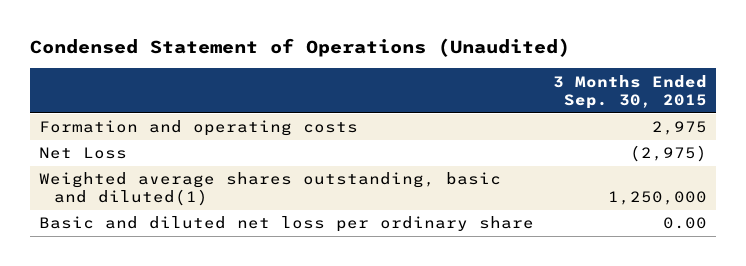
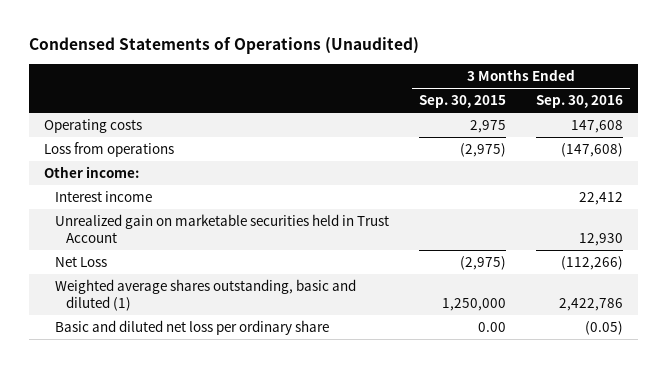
[29,38,570,58] Condensed Statement of Operations (Unaudited) -> [29,37,420,55] Condensed Statements of Operations (Unaudited)
none -> [535,95,623,109] Sep. 30, 2016
[39,120,359,137] Formation and operating costs -> [44,119,143,134] Operating costs
none -> [44,142,175,158] Loss from operations
none -> [44,166,140,179] Other income:
none -> [55,191,153,203] Interest income
none -> [55,214,390,243] Unrealized gain on marketable securities held in Trust Account
[39,172,502,207] Weighted average shares outstanding, basic and diluted(1) -> [55,279,357,311] Weighted average shares outstanding, basic and diluted (1)

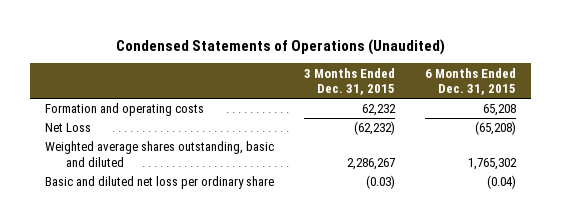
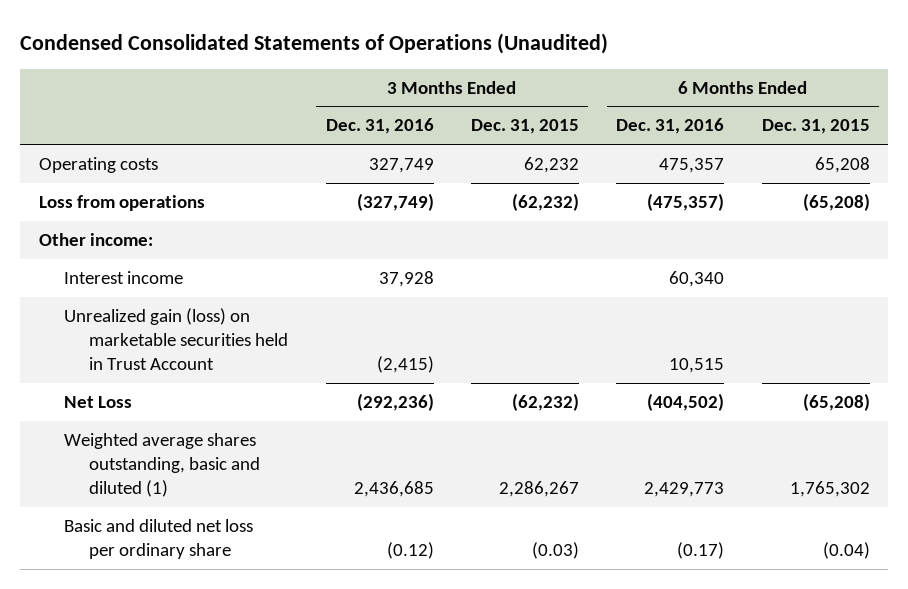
[115,38,445,55] Condensed Statements of Operations (Unaudited) -> [20,32,609,54] Condensed Consolidated Statements of Operations (Unaudited)
none -> [325,118,434,135] Dec. 31, 2016
none -> [616,118,725,135] Dec. 31, 2016
[45,103,205,117] Formation and operating costs -> [38,157,158,174] Operating costs
none -> [38,195,205,212] Loss from operations
none -> [38,233,153,247] Other income:
none -> [64,271,184,285] Interest income
none -> [64,308,289,371] Unrealized gain (loss) on marketable securities held in Trust Account
[45,141,275,167] Weighted average shares outstanding, basic and diluted -> [64,433,261,498] Weighted average shares outstanding, basic and diluted (1)

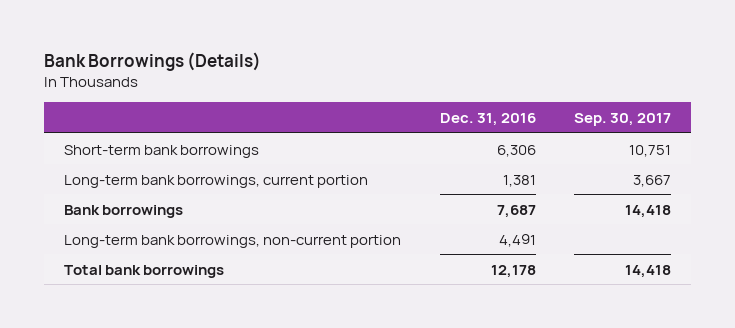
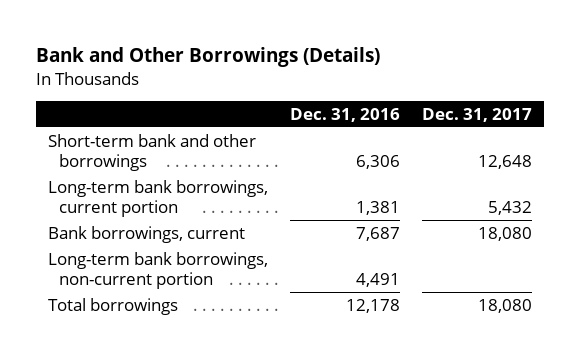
[44,52,262,72] Bank Borrowings (Details) -> [36,47,381,68] Bank and Other Borrowings (Details)
[574,112,672,126] Sep. 30, 2017 -> none
none -> [422,107,533,122] Dec. 31, 2017
[63,144,259,158] Short-term bank borrowings -> [47,133,256,171] Short-term bank and other borrowings
[63,204,183,218] Bank borrowings -> [47,225,245,243] Bank borrowings, current
[63,264,224,278] Total bank borrowings -> [47,297,178,315] Total borrowings

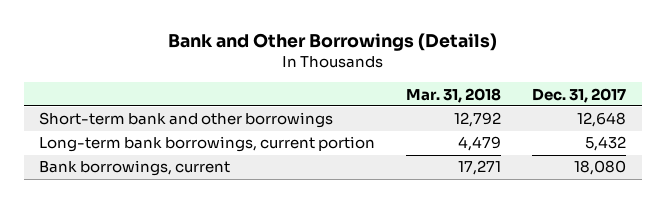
[289,107,400,122] Dec. 31, 2016 -> none
none -> [406,87,502,103] Mar. 31, 2018
[47,251,268,289] Long-term bank borrowings, non-current portion -> none
[47,297,178,315] Total borrowings -> none

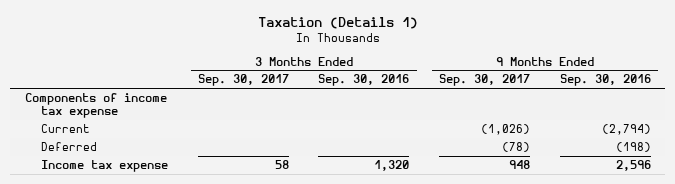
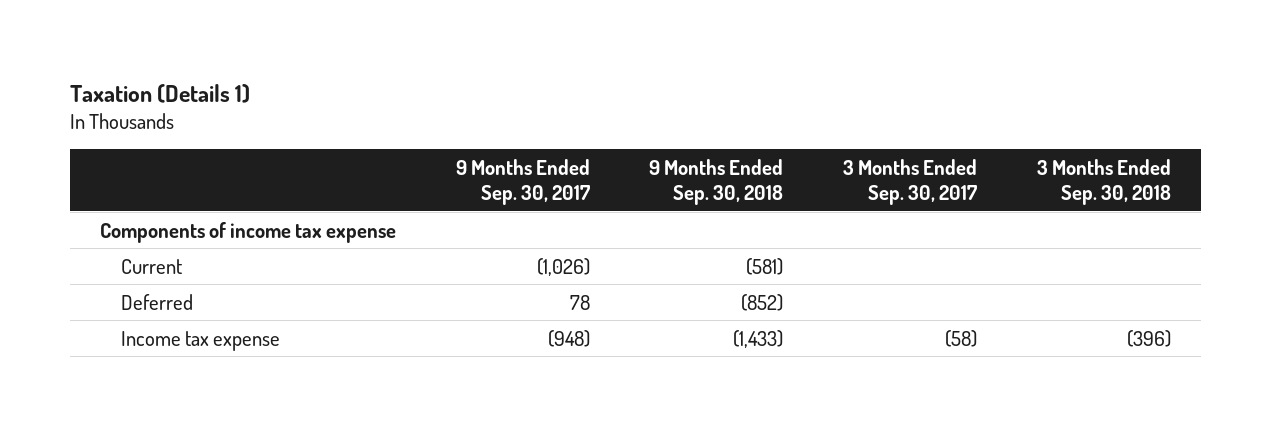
[318,74,410,87] Sep. 30, 2016 -> none
[559,74,651,87] Sep. 30, 2016 -> none
none -> [649,159,784,206] 9 Months Ended Sep. 30, 2018
none -> [1036,159,1171,206] 3 Months Ended Sep. 30, 2018
[502,142,531,153] (78) -> [569,294,590,310] 78
[274,160,289,170] 58 -> [945,329,978,347] (58)
[509,160,531,170] 948 -> [547,329,590,347] (948)

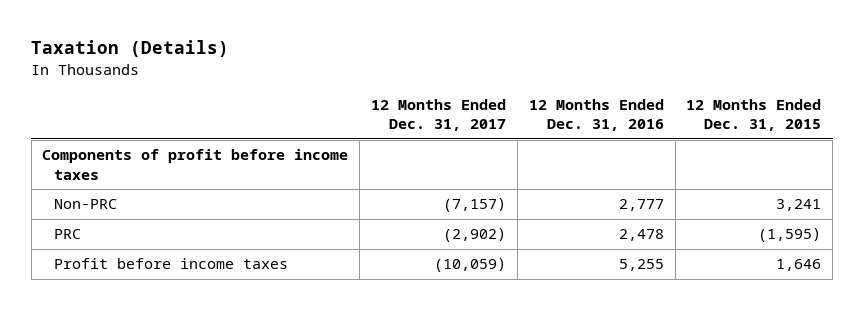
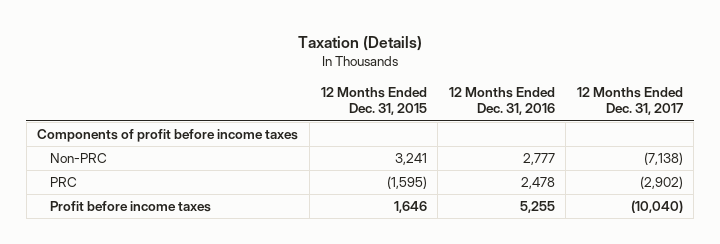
[443,198,507,213] (7,157) -> [643,152,683,166] (7,138)
[434,258,507,273] (10,059) -> [630,200,683,214] (10,040)

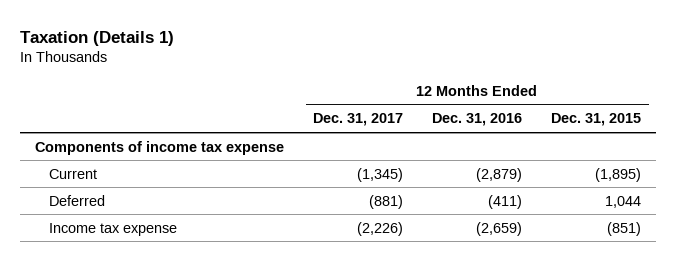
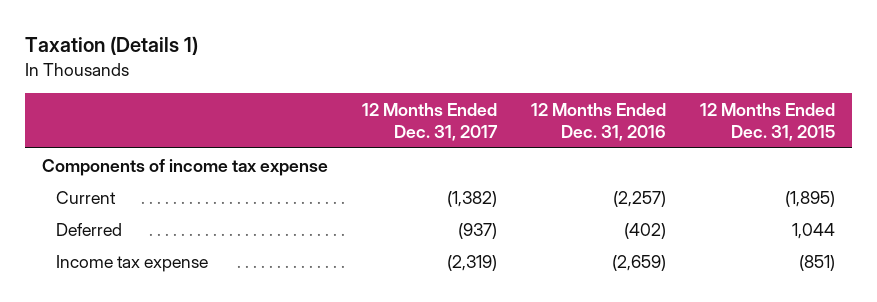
[356,167,403,182] (1,345) -> [446,190,497,207] (1,382)
[476,167,523,182] (2,879) -> [612,190,666,207] (2,257)
[368,194,403,209] (881) -> [457,222,497,239] (937)
[488,194,523,209] (411) -> [623,222,666,239] (402)
[356,221,403,236] (2,226) -> [446,254,497,271] (2,319)

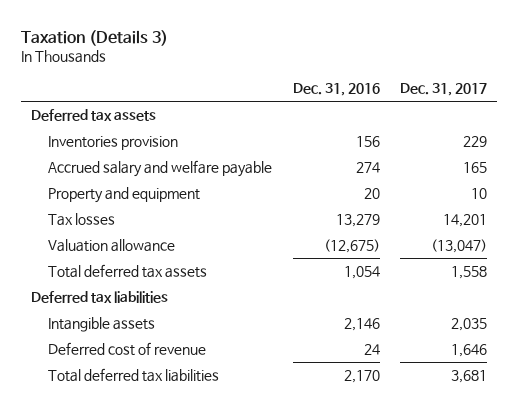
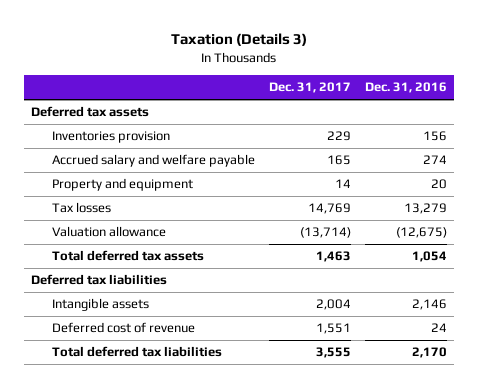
[470,188,487,200] 10 -> [334,179,351,189] 14
[442,214,487,228] 14,201 -> [307,203,351,215] 14,769
[430,239,487,254] (13,047) -> [299,227,351,239] (13,714)
[450,266,487,280] 1,558 -> [315,251,351,263] 1,463
[450,318,487,332] 2,035 -> [315,299,351,311] 2,004
[450,344,487,358] 1,646 -> [315,323,351,335] 1,551
[450,370,487,384] 3,681 -> [315,347,351,359] 3,555

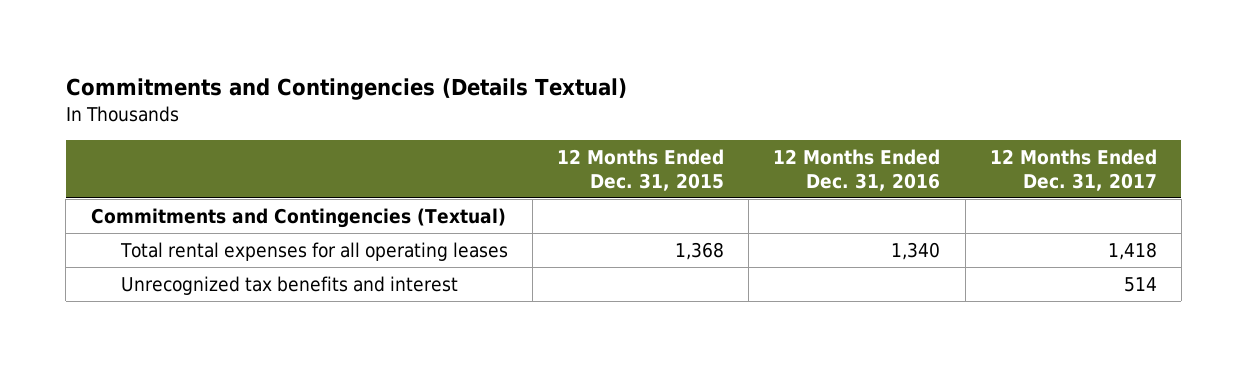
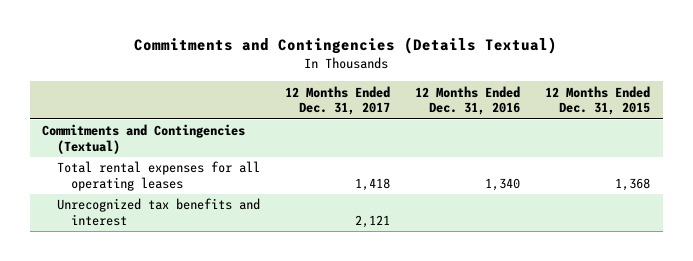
[1123,277,1157,293] 514 -> [354,215,390,229] 2,121

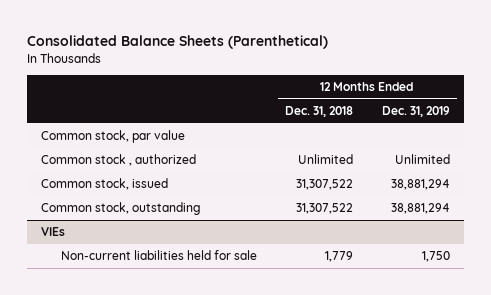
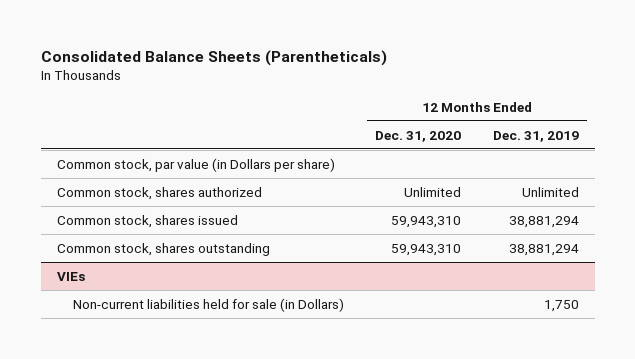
[27,35,329,50] Consolidated Balance Sheets (Parenthetical) -> [40,49,387,66] Consolidated Balance Sheets (Parentheticals)
[285,106,354,118] Dec. 31, 2018 -> none
none -> [375,130,462,142] Dec. 31, 2020
[41,130,186,144] Common stock, par value -> [56,157,335,172] Common stock, par value (in Dollars per share)
[41,154,197,167] Common stock , authorized -> [56,186,262,200] Common stock, shares authorized
[41,178,169,191] Common stock, issued -> [56,214,238,228] Common stock, shares issued
[41,202,202,216] Common stock, outstanding -> [56,242,270,256] Common stock, shares outstanding
[60,250,257,261] Non-current liabilities held for sale -> [72,297,344,312] Non-current liabilities held for sale (in Dollars)

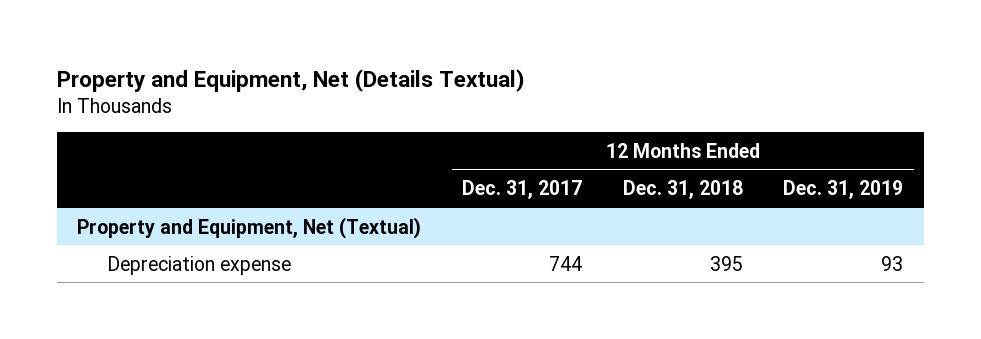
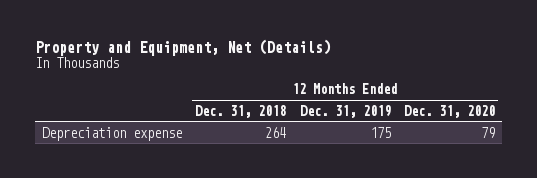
[56,68,525,92] Property and Equipment, Net (Details Textual) -> [35,38,332,56] Property and Equipment, Net (Details)
[461,180,582,200] Dec. 31, 2017 -> none
none -> [403,104,495,118] Dec. 31, 2020
[77,216,422,239] Property and Equipment, Net (Textual) -> none
[709,255,743,271] 395 -> [265,126,287,138] 264
[881,255,904,271] 93 -> [369,126,391,138] 175

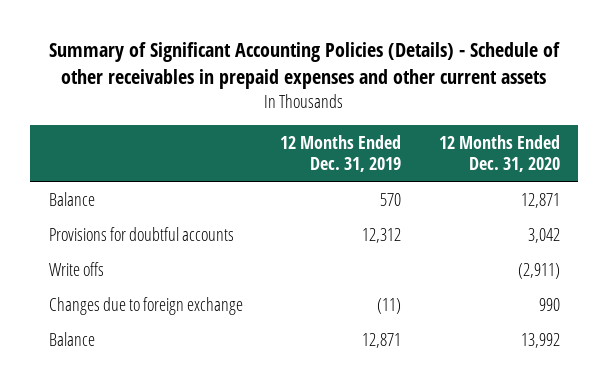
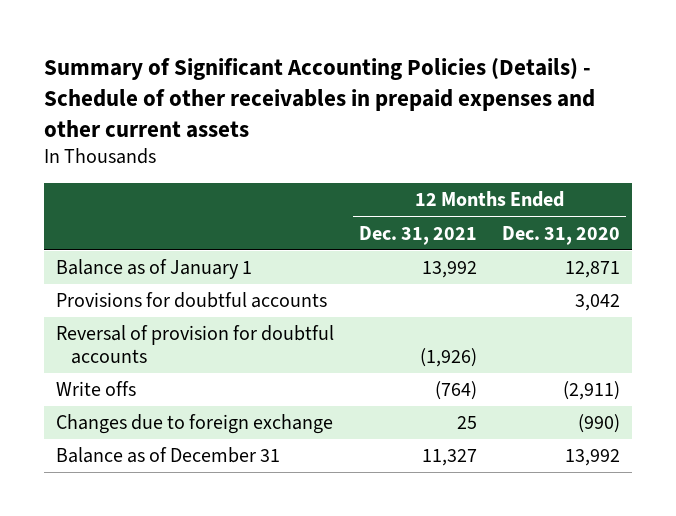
[280,134,402,172] 12 Months Ended Dec. 31, 2019 -> none
none -> [359,225,478,245] Dec. 31, 2021
[48,191,95,206] Balance -> [56,259,253,280] Balance as of January 1
none -> [56,325,335,365] Reversal of provision for doubtful accounts
[538,297,560,311] 990 -> [578,414,621,434] (990)
[48,331,95,346] Balance -> [56,447,281,464] Balance as of December 31

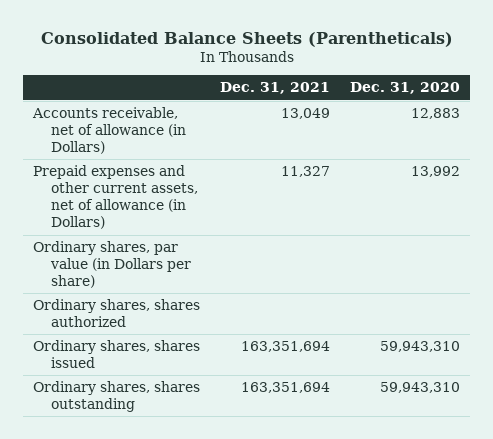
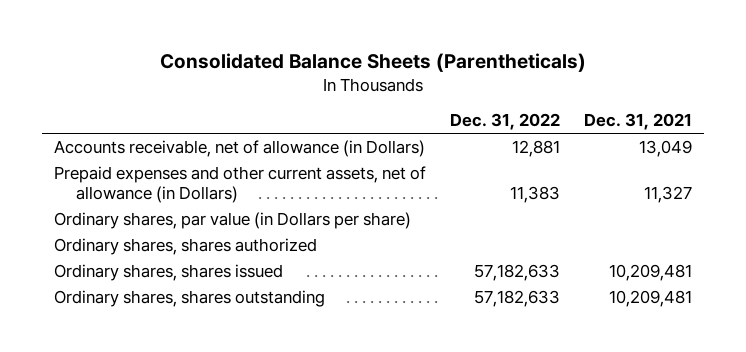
[350,82,461,95] Dec. 31, 2020 -> none
none -> [449,113,560,131] Dec. 31, 2022
[241,340,331,352] 163,351,694 -> [608,263,692,281] 10,209,481
[241,381,331,393] 163,351,694 -> [608,289,692,307] 10,209,481

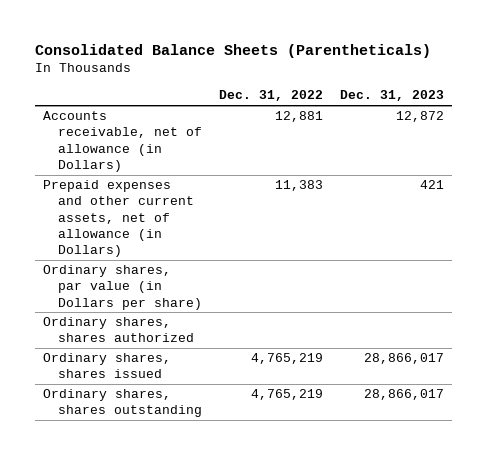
[583,113,692,131] Dec. 31, 2021 -> none
none -> [339,90,444,102] Dec. 31, 2023
[473,263,560,281] 57,182,633 -> [250,353,323,365] 4,765,219
[473,289,560,307] 57,182,633 -> [250,389,323,401] 4,765,219

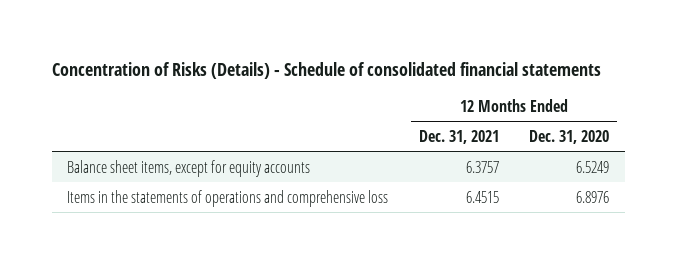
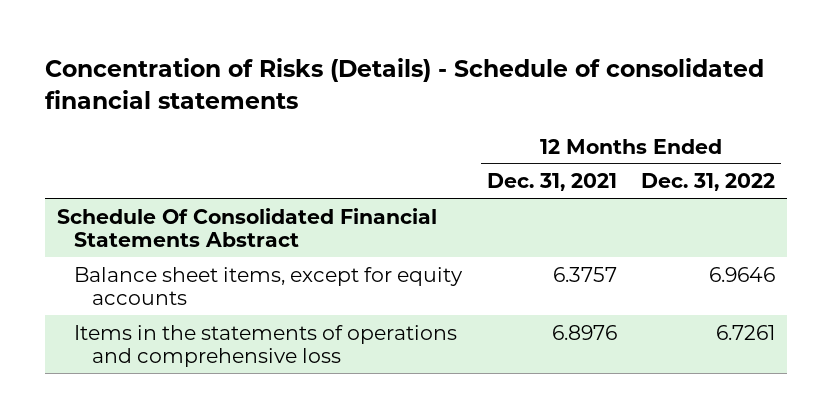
[529,129,610,144] Dec. 31, 2020 -> none
none -> [640,173,775,192] Dec. 31, 2022
none -> [56,207,437,248] Schedule Of Consolidated Financial Statements Abstract
[465,190,499,203] 6.4515 -> [551,324,617,340] 6.8976

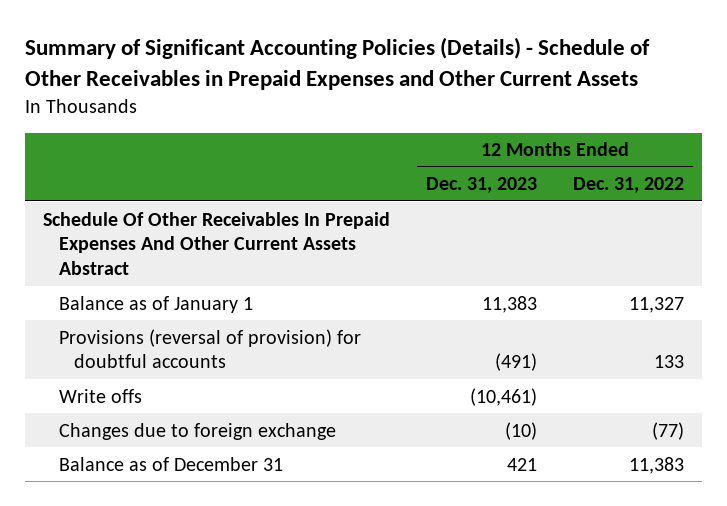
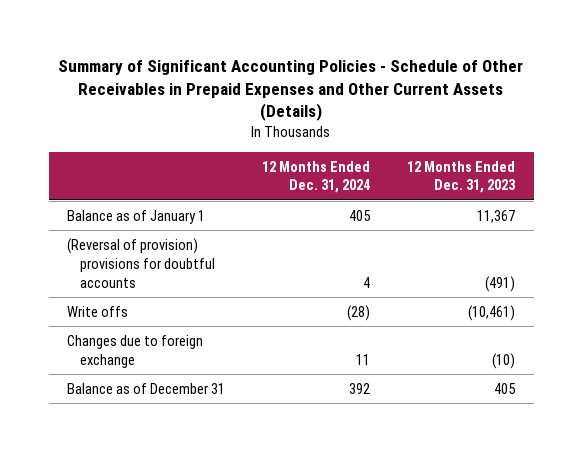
[24,37,650,91] Summary of Significant Accounting Policies (Details) - Schedule of Other Receivables in Prepaid Expenses and Other Current Assets -> [58,59,524,122] Summary of Significant Accounting Policies - Schedule of Other Receivables in Prepaid Expenses and Other Current Assets (Details)
[573,177,685,194] Dec. 31, 2022 -> none
none -> [262,160,371,194] 12 Months Ended Dec. 31, 2024
[42,211,390,276] Schedule Of Other Receivables In Prepaid Expenses And Other Current Assets Abstract -> none
[482,295,538,313] 11,383 -> [477,209,516,223] 11,367
[58,328,361,369] Provisions (reversal of provision) for doubtful accounts -> [67,237,215,288] (Reversal of provision) provisions for doubtful accounts
[507,457,538,471] 421 -> [494,382,517,394] 405

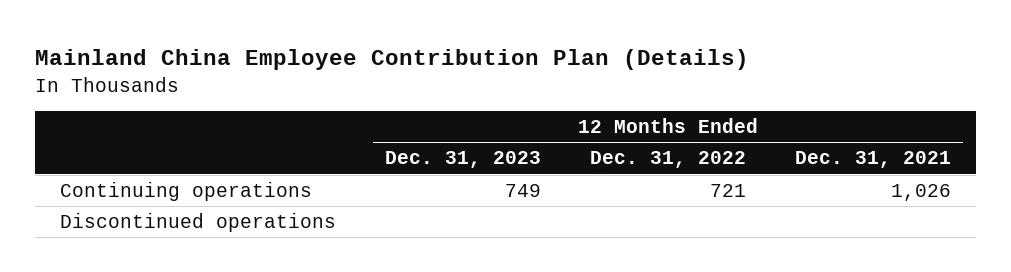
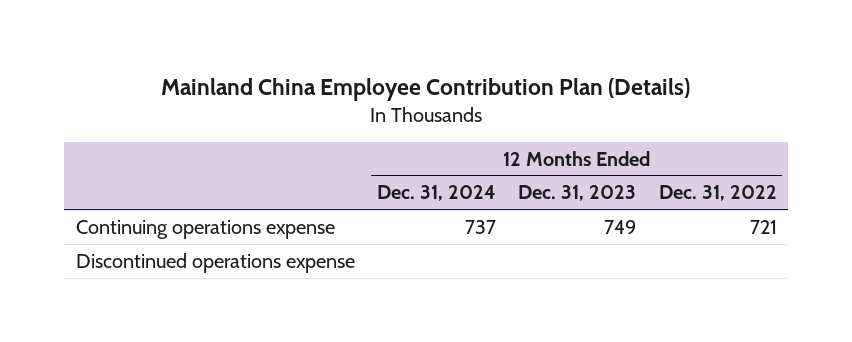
[795,151,952,169] Dec. 31, 2021 -> none
none -> [377,185,497,202] Dec. 31, 2024
[59,182,312,202] Continuing operations -> [75,219,335,239] Continuing operations expense
[59,213,336,233] Discontinued operations -> [75,252,355,273] Discontinued operations expense

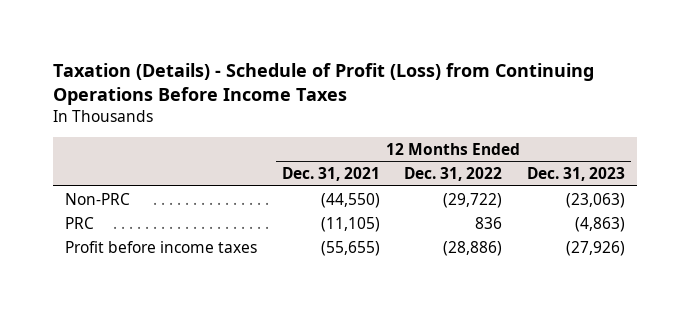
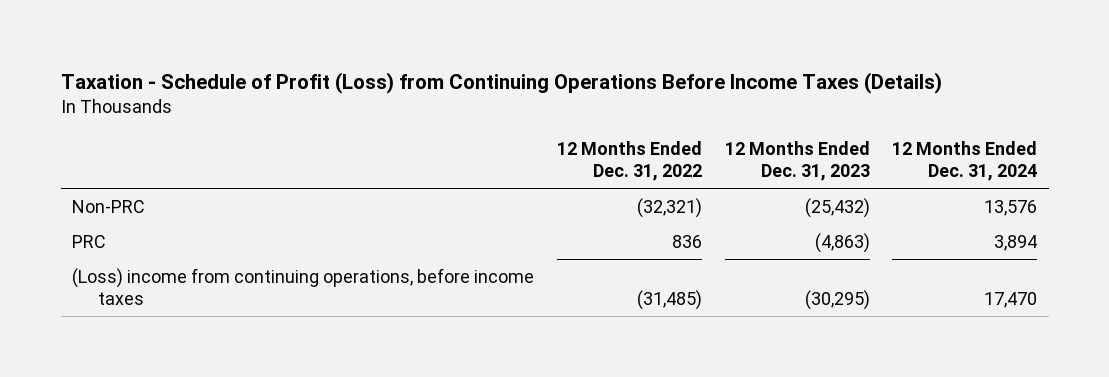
[52,62,594,105] Taxation (Details) - Schedule of Profit (Loss) from Continuing Operations Before Income Taxes -> [60,71,942,94] Taxation - Schedule of Profit (Loss) from Continuing Operations Before Income Taxes (Details)
[281,167,380,182] Dec. 31, 2021 -> none
none -> [892,140,1038,181] 12 Months Ended Dec. 31, 2024
[443,192,503,208] (29,722) -> [636,198,702,219] (32,321)
[566,192,626,208] (23,063) -> [804,198,870,219] (25,432)
[65,240,258,253] Profit before income taxes -> [72,268,535,306] (Loss) income from continuing operations, before income taxes
[443,240,503,256] (28,886) -> [636,290,702,311] (31,485)
[566,240,626,256] (27,926) -> [804,290,870,311] (30,295)

